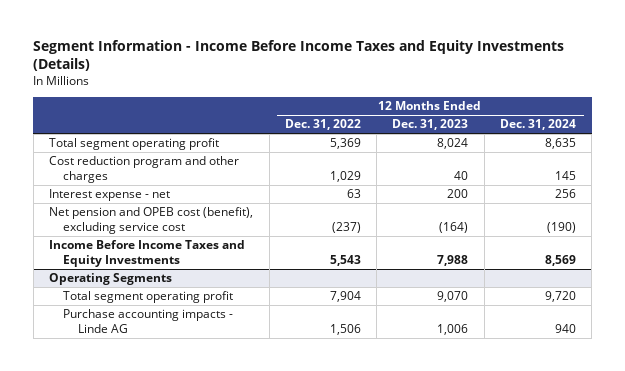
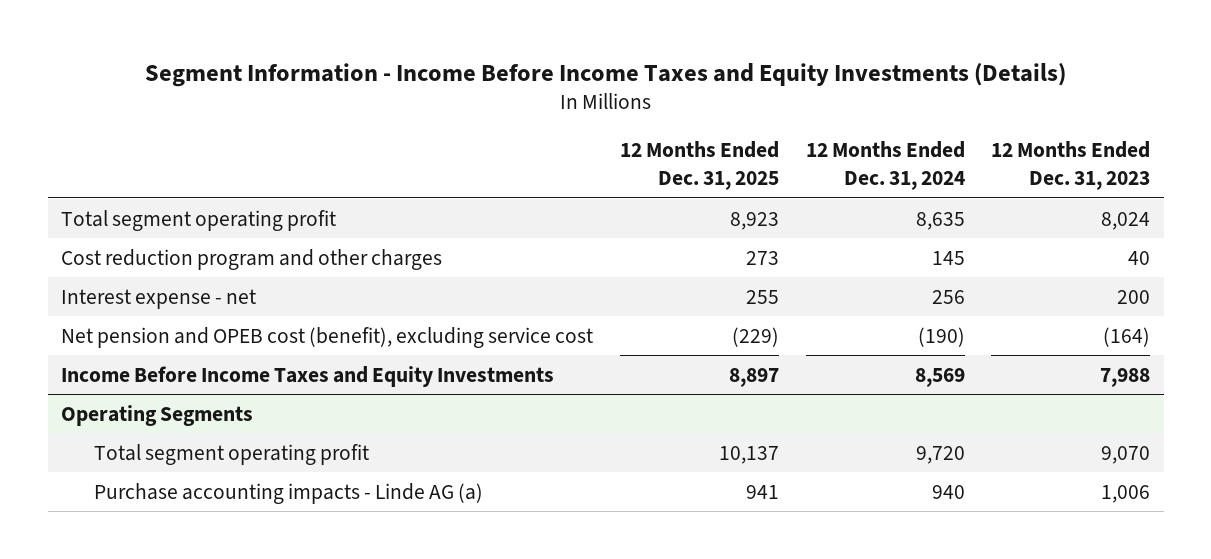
[284,119,361,131] Dec. 31, 2022 -> none
none -> [619,141,779,190] 12 Months Ended Dec. 31, 2025
[63,309,234,334] Purchase accounting impacts - Linde AG -> [94,482,484,504] Purchase accounting impacts - Linde AG (a)

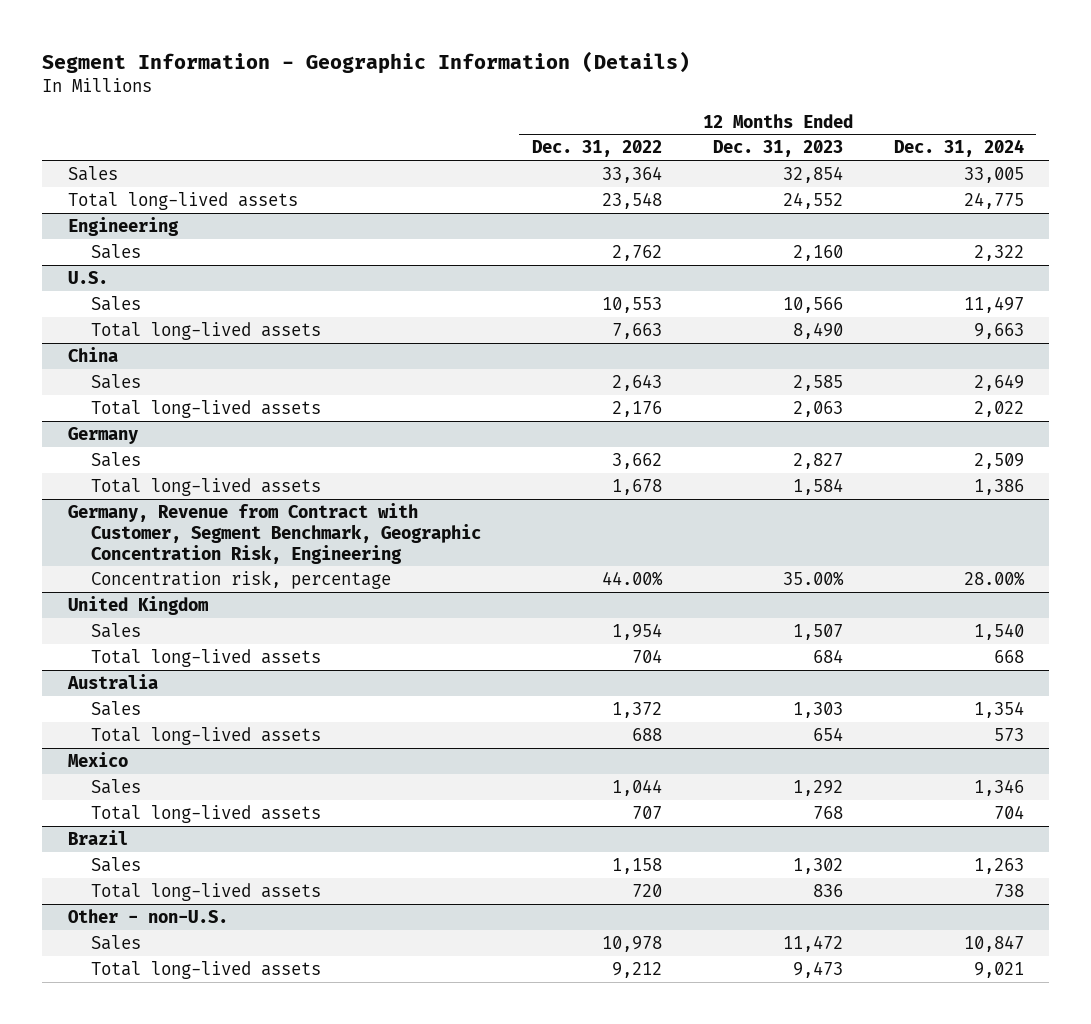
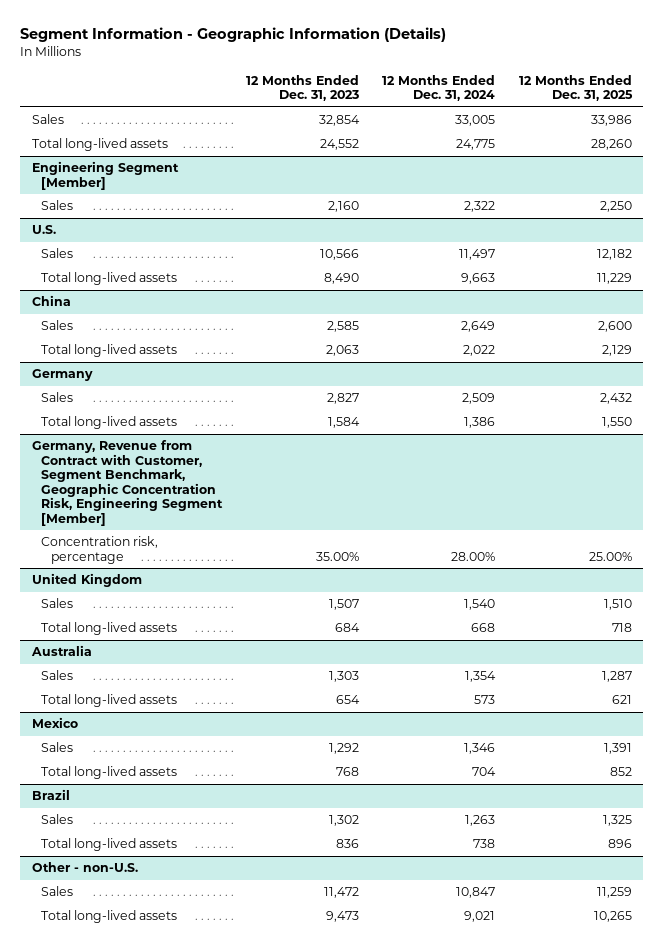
[531,140,662,158] Dec. 31, 2022 -> none
none -> [518,74,633,102] 12 Months Ended Dec. 31, 2025
[67,216,179,236] Engineering -> [31,161,179,190] Engineering Segment [Member]
[67,502,481,564] Germany, Revenue from Contract with Customer, Segment Benchmark, Geographic Concentration Risk, Engineering -> [31,440,224,526] Germany, Revenue from Contract with Customer, Segment Benchmark, Geographic Concentration Risk, Engineering Segment [Member]

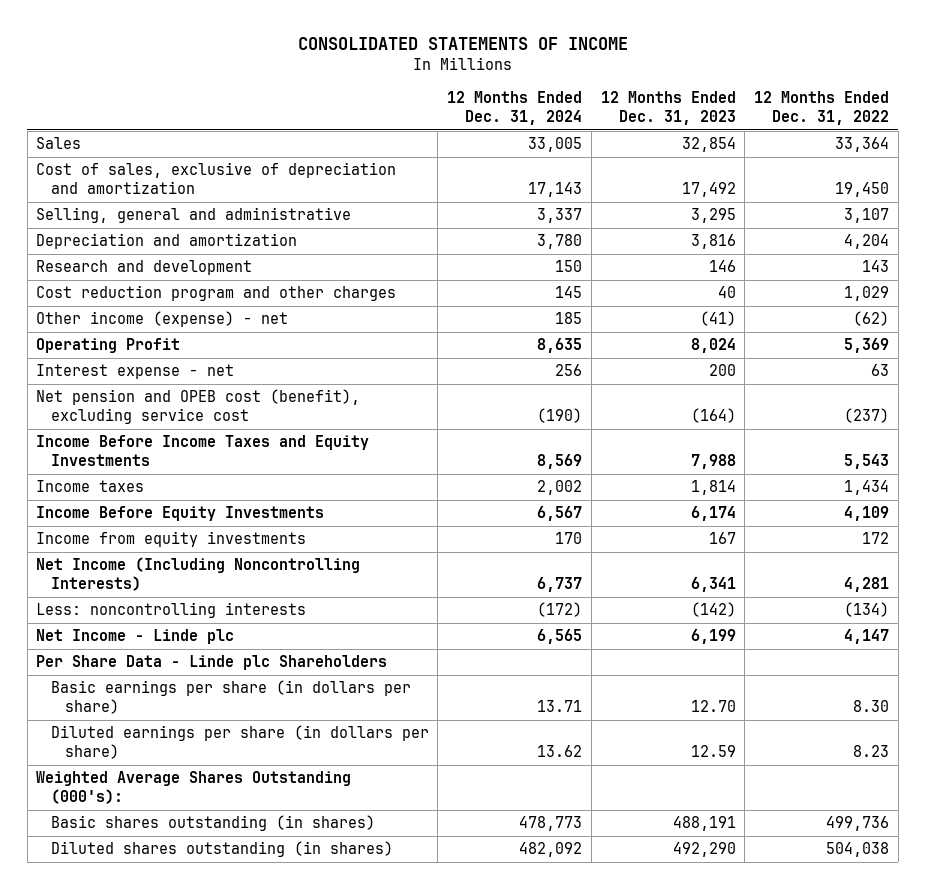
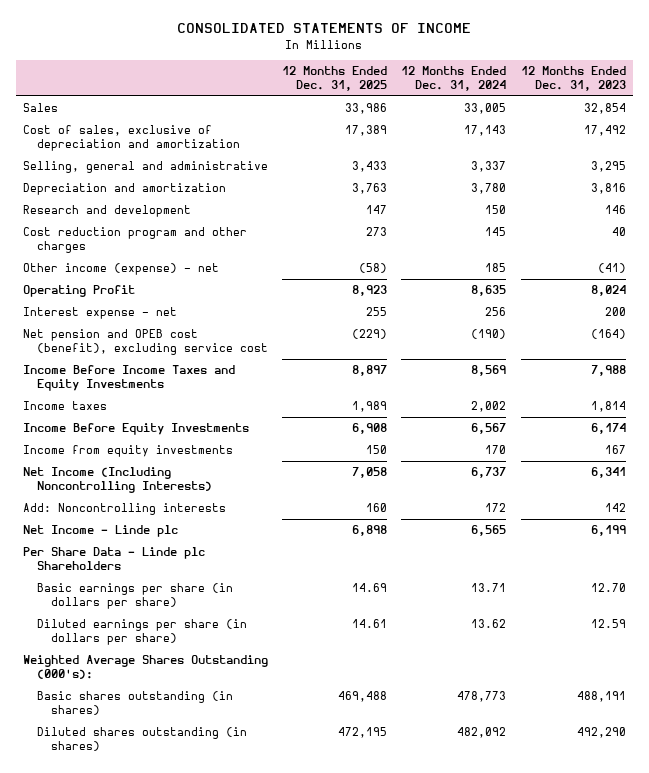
[754,91,890,126] 12 Months Ended Dec. 31, 2022 -> none
none -> [282,66,388,91] 12 Months Ended Dec. 31, 2025
[36,602,307,619] Less: noncontrolling interests -> [23,503,227,516] Add: Noncontrolling interests
[537,602,583,618] (172) -> [485,503,507,513] 172
[690,602,736,618] (142) -> [604,503,626,513] 142

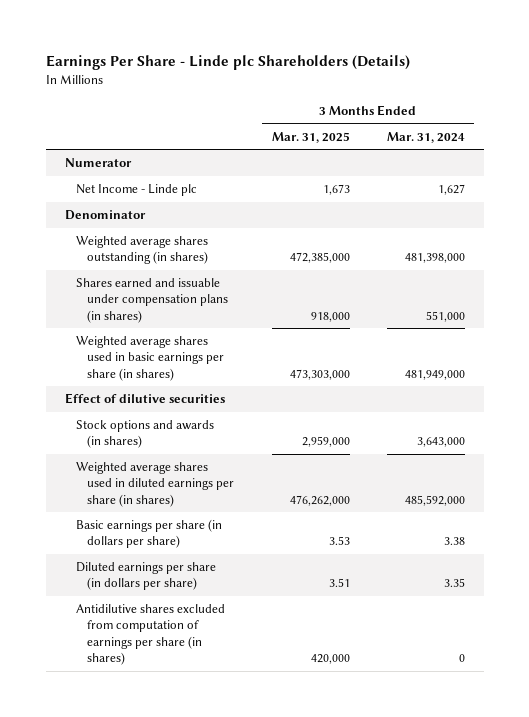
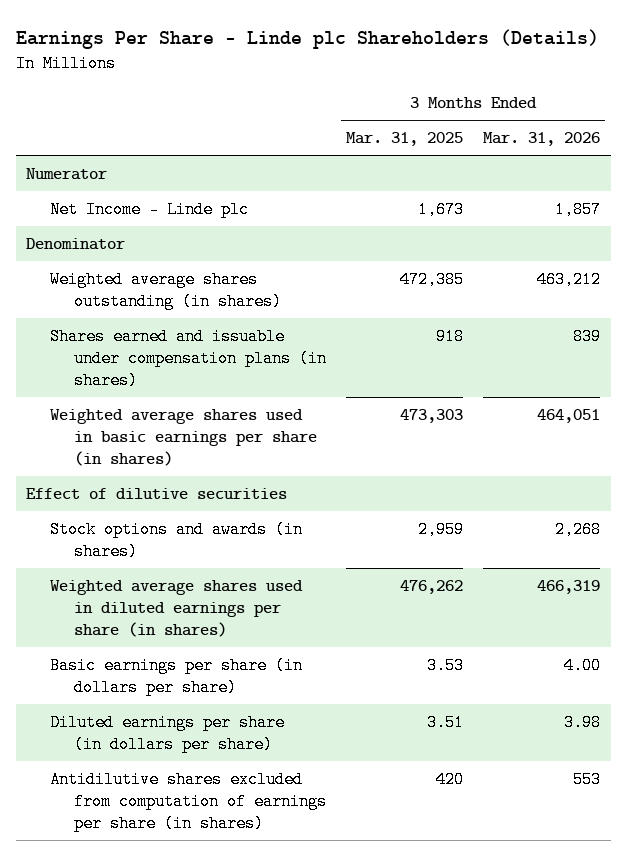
[386,131,465,143] Mar. 31, 2024 -> none
none -> [483,132,601,147] Mar. 31, 2026
[289,252,350,264] 472,385,000 -> [399,270,464,288] 472,385
[310,311,350,322] 918,000 -> [435,327,464,345] 918
[289,368,350,380] 473,303,000 -> [399,408,463,423] 473,303
[301,436,350,448] 2,959,000 -> [417,520,464,538] 2,959
[289,494,350,506] 476,262,000 -> [399,579,463,594] 476,262
[310,653,350,664] 420,000 -> [435,770,464,788] 420

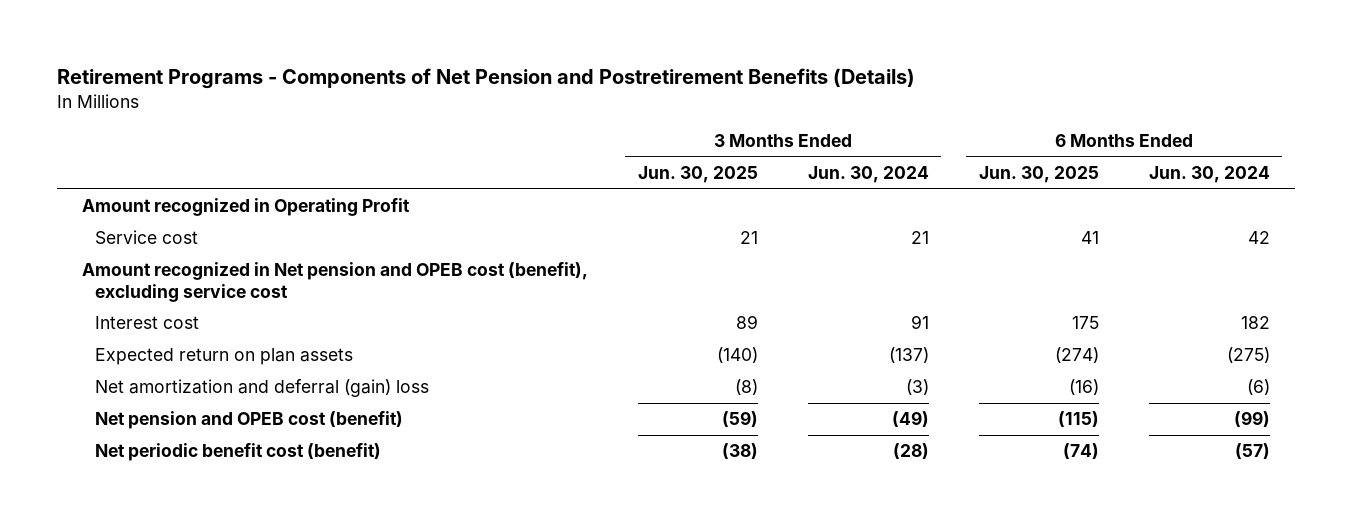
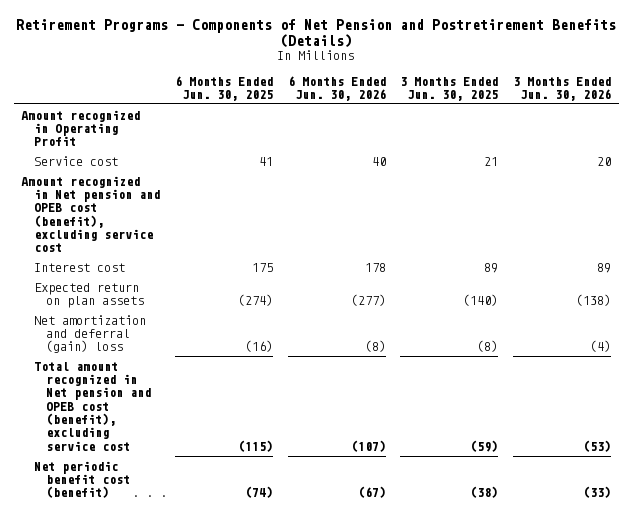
[807,166,929,184] Jun. 30, 2024 -> none
[1148,166,1270,184] Jun. 30, 2024 -> none
none -> [287,75,386,101] 6 Months Ended Jun. 30, 2026
none -> [513,76,612,101] 3 Months Ended Jun. 30, 2026
[94,411,403,430] Net pension and OPEB cost (benefit) -> [33,361,152,451] Total amount recognized in Net pension and OPEB cost (benefit), excluding service cost

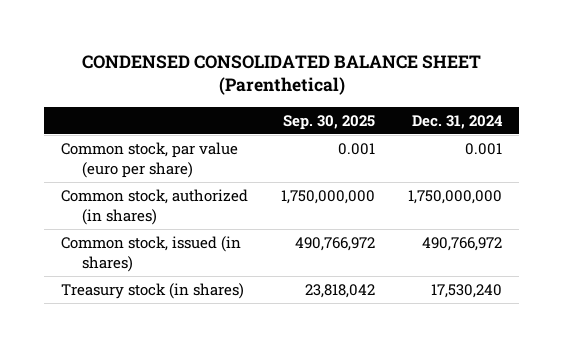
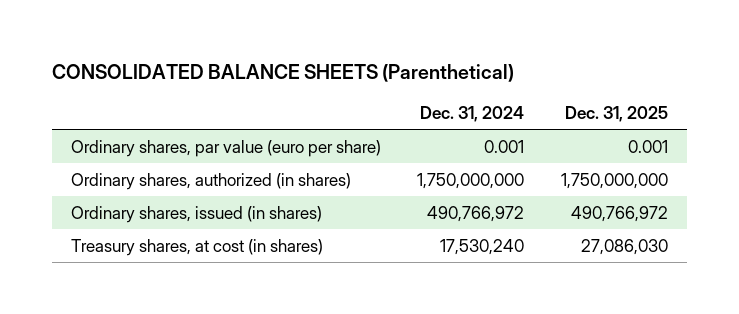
[81,54,481,96] CONDENSED CONSOLIDATED BALANCE SHEET (Parenthetical) -> [52,63,515,82] CONSOLIDATED BALANCE SHEETS (Parenthetical)
[283,114,376,130] Sep. 30, 2025 -> none
none -> [565,105,669,122] Dec. 31, 2025
[60,142,238,178] Common stock, par value (euro per share) -> [70,139,381,157] Ordinary shares, par value (euro per share)
[60,189,248,225] Common stock, authorized (in shares) -> [70,172,351,190] Ordinary shares, authorized (in shares)
[60,236,241,272] Common stock, issued (in shares) -> [70,205,322,223] Ordinary shares, issued (in shares)
[60,283,244,300] Treasury stock (in shares) -> [70,238,323,256] Treasury shares, at cost (in shares)

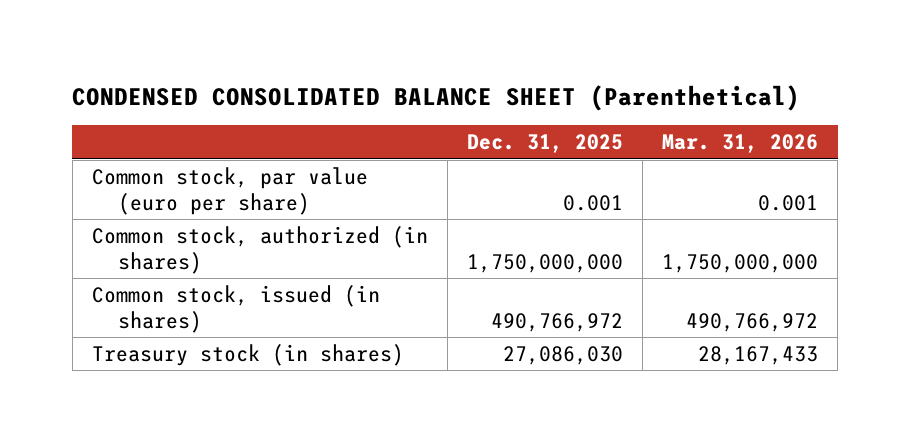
[52,63,515,82] CONSOLIDATED BALANCE SHEETS (Parenthetical) -> [72,84,801,111] CONDENSED CONSOLIDATED BALANCE SHEET (Parenthetical)
[420,105,525,122] Dec. 31, 2024 -> none
none -> [662,134,819,154] Mar. 31, 2026
[70,139,381,157] Ordinary shares, par value (euro per share) -> [91,166,368,216] Common stock, par value (euro per share)
[70,172,351,190] Ordinary shares, authorized (in shares) -> [91,225,428,275] Common stock, authorized (in shares)
[70,205,322,223] Ordinary shares, issued (in shares) -> [91,284,380,334] Common stock, issued (in shares)
[70,238,323,256] Treasury shares, at cost (in shares) -> [91,343,404,366] Treasury stock (in shares)

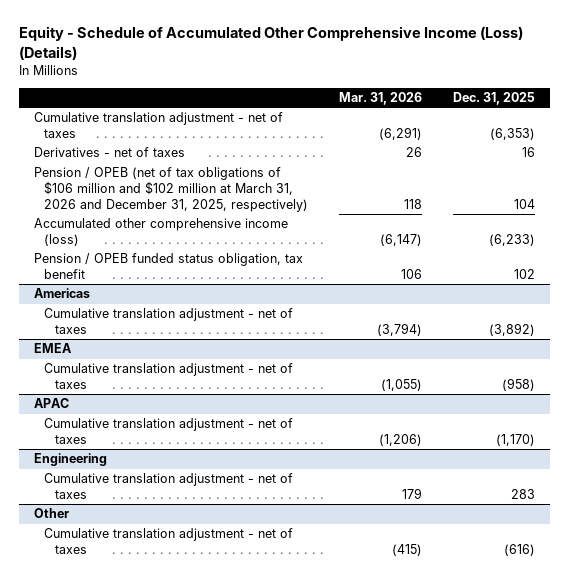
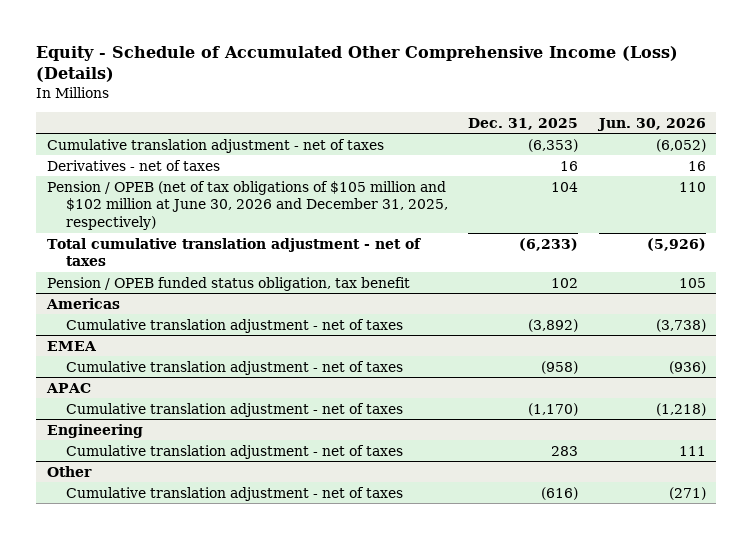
[339,92,423,106] Mar. 31, 2026 -> none
none -> [596,117,706,131] Jun. 30, 2026
[33,167,309,212] Pension / OPEB (net of tax obligations of $106 million and $102 million at March 31, 2026 and December 31, 2025, respectively) -> [46,180,448,230] Pension / OPEB (net of tax obligations of $105 million and $102 million at June 30, 2026 and December 31, 2025, respectively)
[33,218,288,247] Accumulated other comprehensive income (loss) -> [46,237,421,267] Total cumulative translation adjustment - net of taxes

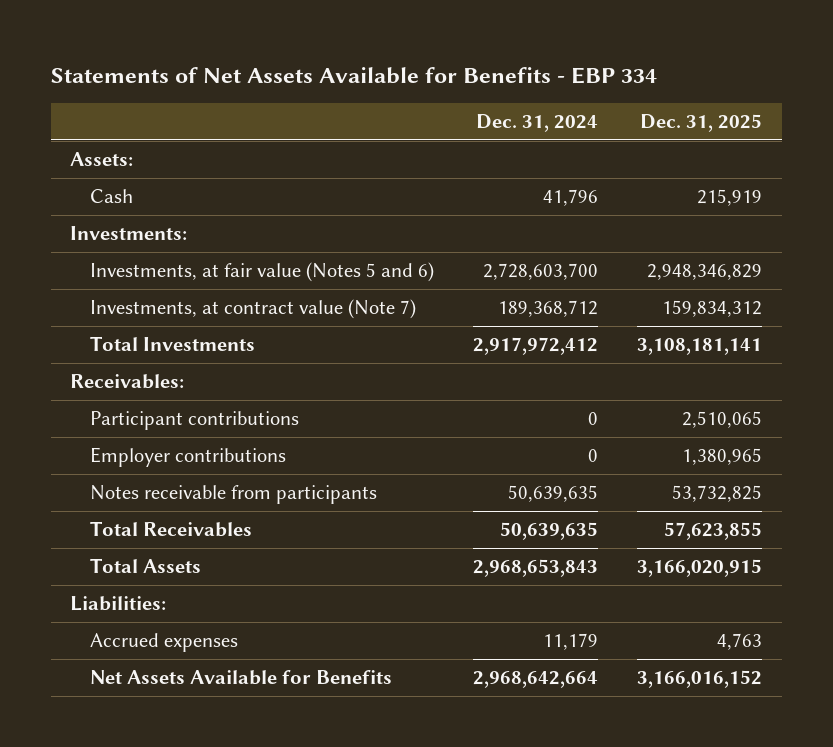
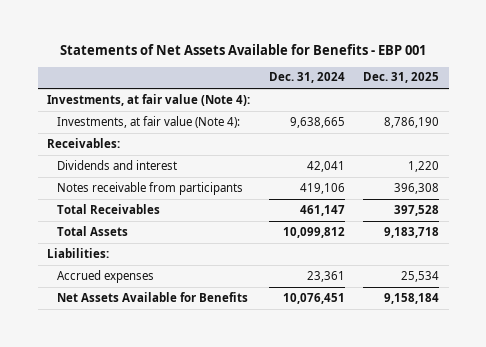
[50,66,657,84] Statements of Net Assets Available for Benefits - EBP 334 -> [60,44,427,56] Statements of Net Assets Available for Benefits - EBP 001
[70,151,134,166] Assets: -> none
[90,188,134,203] Cash -> none
[90,298,417,319] Investments, at contract value (Note 7) -> none
[90,335,256,351] Total Investments -> none
[70,225,188,240] Investments: -> [47,93,251,106] Investments, at fair value (Note 4):
[90,261,435,282] Investments, at fair value (Notes 5 and 6) -> [56,115,240,128] Investments, at fair value (Note 4):
[483,262,599,280] 2,728,603,700 -> [289,116,345,128] 9,638,665
[647,263,763,280] 2,948,346,829 -> [384,116,440,128] 8,786,190
[90,410,300,430] Participant contributions -> none
[90,446,287,467] Employer contributions -> none
none -> [56,159,177,170] Dividends and interest
[508,484,599,502] 50,639,635 -> [299,182,345,194] 419,106
[672,484,763,502] 53,732,825 -> [394,182,440,194] 396,308
[500,521,599,540] 50,639,635 -> [299,204,345,216] 461,147
[664,521,763,540] 57,623,855 -> [394,204,440,216] 397,528
[473,558,599,577] 2,968,653,843 -> [282,226,345,238] 10,099,812
[637,558,763,577] 3,166,020,915 -> [384,226,440,238] 9,183,718
[543,632,599,650] 11,179 -> [306,270,345,282] 23,361
[717,632,763,650] 4,763 -> [401,270,440,282] 25,534
[473,670,599,688] 2,968,642,664 -> [282,292,345,304] 10,076,451
[637,669,763,688] 3,166,016,152 -> [384,292,440,304] 9,158,184

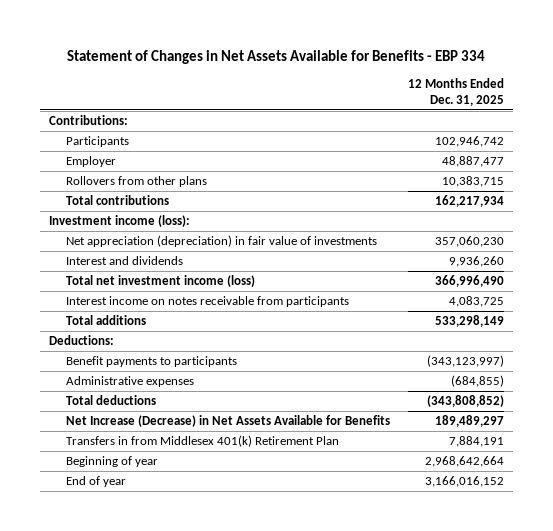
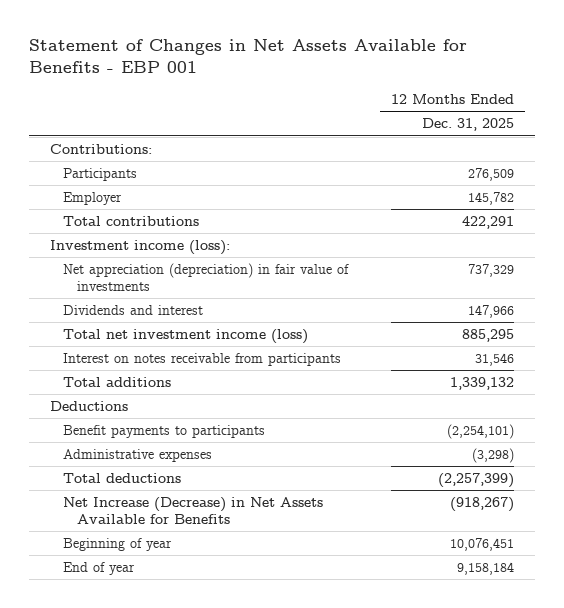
[67,49,486,64] Statement of Changes in Net Assets Available for Benefits - EBP 334 -> [28,38,467,73] Statement of Changes in Net Assets Available for Benefits - EBP 001
[65,176,207,188] Rollovers from other plans -> none
[434,136,504,148] 102,946,742 -> [468,168,515,182] 276,509
[441,156,504,168] 48,887,477 -> [468,192,515,206] 145,782
[434,195,504,208] 162,217,934 -> [462,216,515,230] 422,291
[65,435,339,448] Transfers in from Middlesex 401(k) Retirement Plan -> none
[434,236,504,248] 357,060,230 -> [468,264,515,278] 737,329
[65,256,183,266] Interest and dividends -> [63,305,204,316] Dividends and interest
[448,256,504,268] 9,936,260 -> [468,305,515,319] 147,966
[434,275,504,288] 366,996,490 -> [462,329,515,343] 885,295
[65,296,349,308] Interest income on notes receivable from participants -> [63,353,342,367] Interest on notes receivable from participants
[448,296,504,308] 4,083,725 -> [475,353,515,367] 31,546
[434,315,504,328] 533,298,149 -> [450,377,515,391] 1,339,132
[49,335,115,346] Deductions: -> [49,401,128,412] Deductions
[426,355,504,368] (343,123,997) -> [447,424,515,440] (2,254,101)
[450,375,504,388] (684,855) -> [472,448,515,464] (3,298)
[426,395,504,408] (343,808,852) -> [438,473,515,489] (2,257,399)
[434,415,504,428] 189,489,297 -> [450,497,515,513] (918,267)
[424,456,504,468] 2,968,642,664 -> [450,538,515,552] 10,076,451
[424,476,504,488] 3,166,016,152 -> [457,562,515,576] 9,158,184

